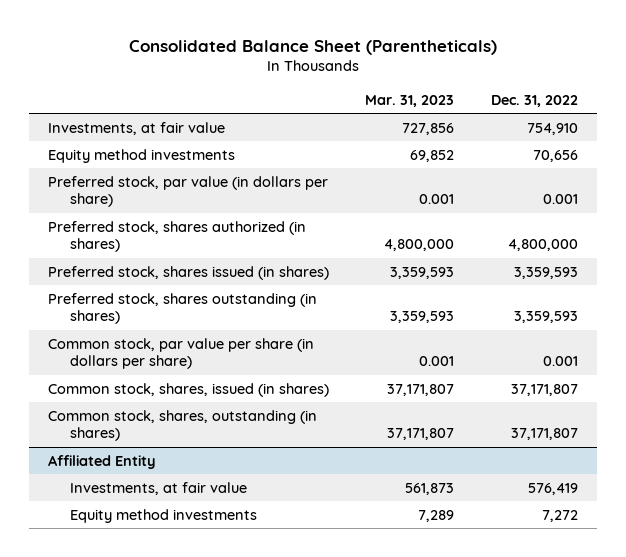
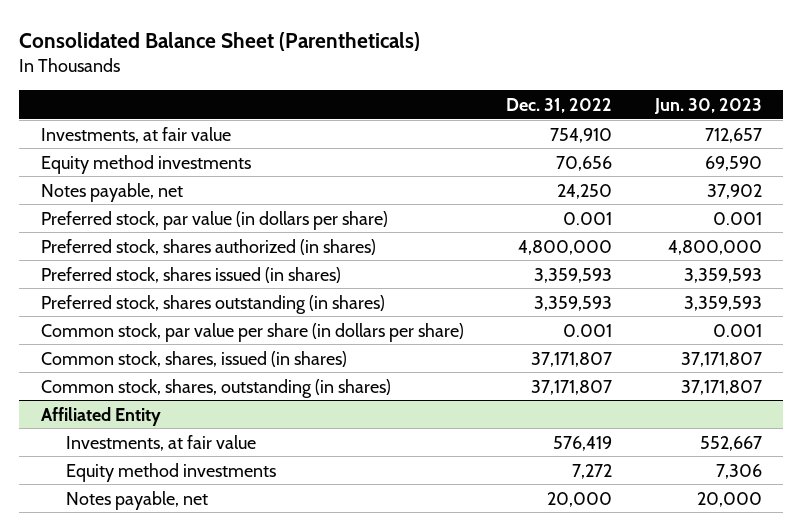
[365,94,455,107] Mar. 31, 2023 -> none
none -> [654,98,763,115] Jun. 30, 2023
none -> [40,182,183,202] Notes payable, net
none -> [65,490,208,510] Notes payable, net

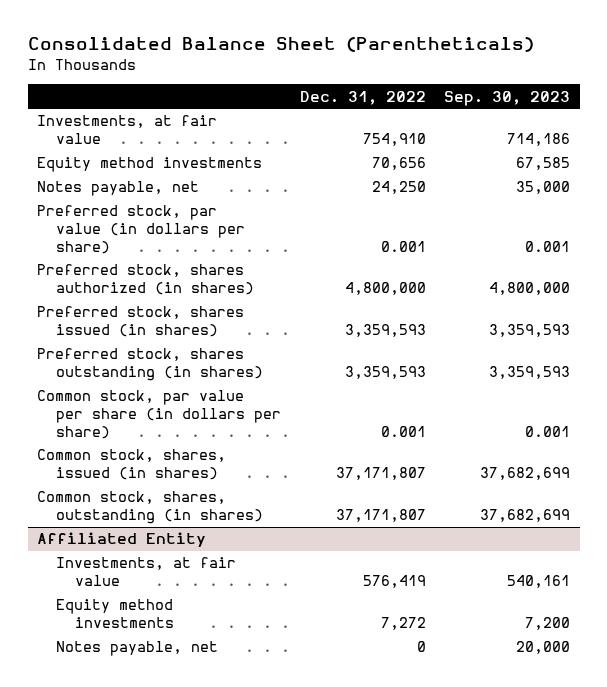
[654,98,763,115] Jun. 30, 2023 -> none
none -> [444,90,571,106] Sep. 30, 2023
[547,491,613,507] 20,000 -> [416,641,426,653] 0

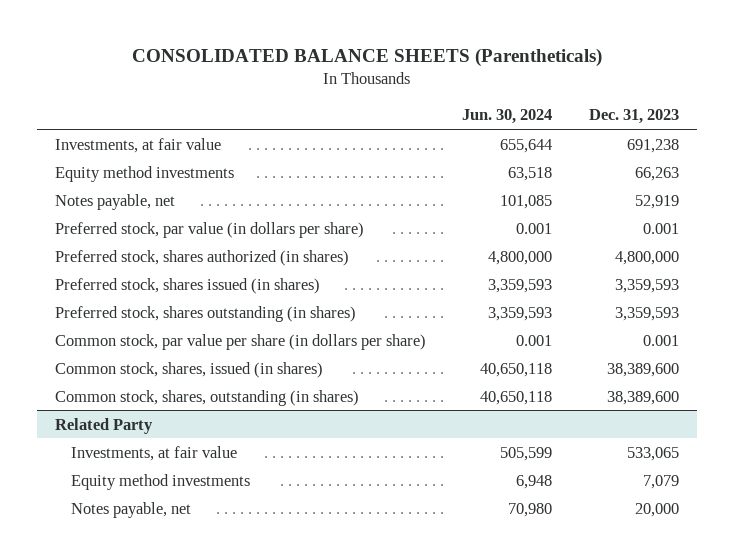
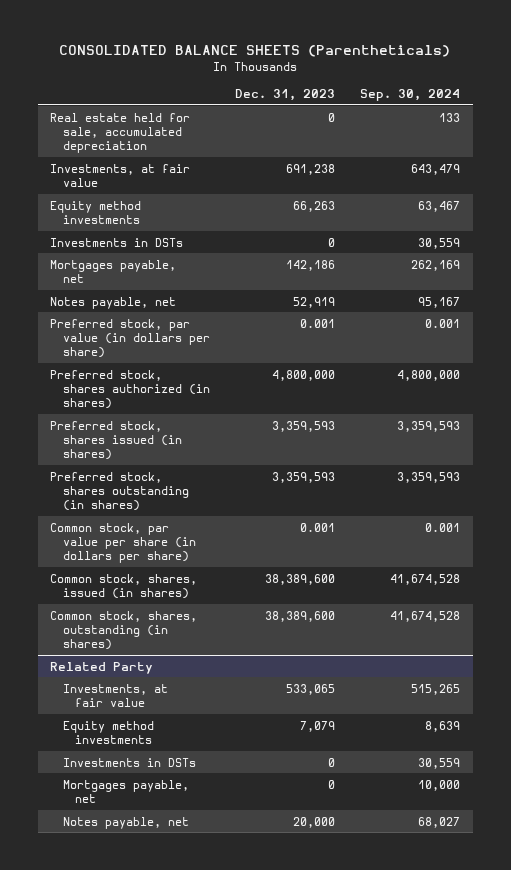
[462,109,553,125] Jun. 30, 2024 -> none
none -> [360,88,461,101] Sep. 30, 2024
none -> [50,112,191,154] Real estate held for sale, accumulated depreciation
none -> [50,237,184,247] Investments in DSTs
none -> [50,259,177,284] Mortgages payable, net
none -> [62,757,196,767] Investments in DSTs
none -> [62,779,189,804] Mortgages payable, net

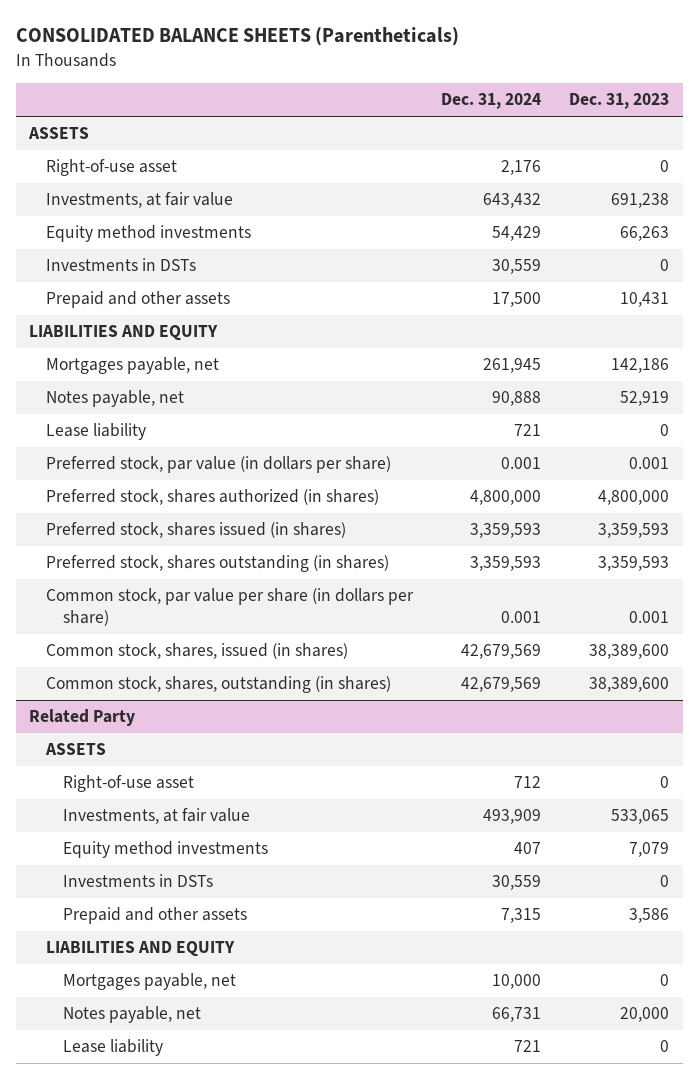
[360,88,461,101] Sep. 30, 2024 -> none
none -> [441,93,542,110] Dec. 31, 2024
[50,112,191,154] Real estate held for sale, accumulated depreciation -> none
none -> [28,127,90,140] ASSETS
none -> [46,159,178,177] Right-of-use asset
none -> [46,291,231,309] Prepaid and other assets
none -> [29,325,219,342] LIABILITIES AND EQUITY
none -> [46,423,147,441] Lease liability
none -> [45,743,107,756] ASSETS
none -> [63,775,195,793] Right-of-use asset
none -> [63,907,248,925] Prepaid and other assets
none -> [46,941,236,958] LIABILITIES AND EQUITY
none -> [63,1039,164,1057] Lease liability

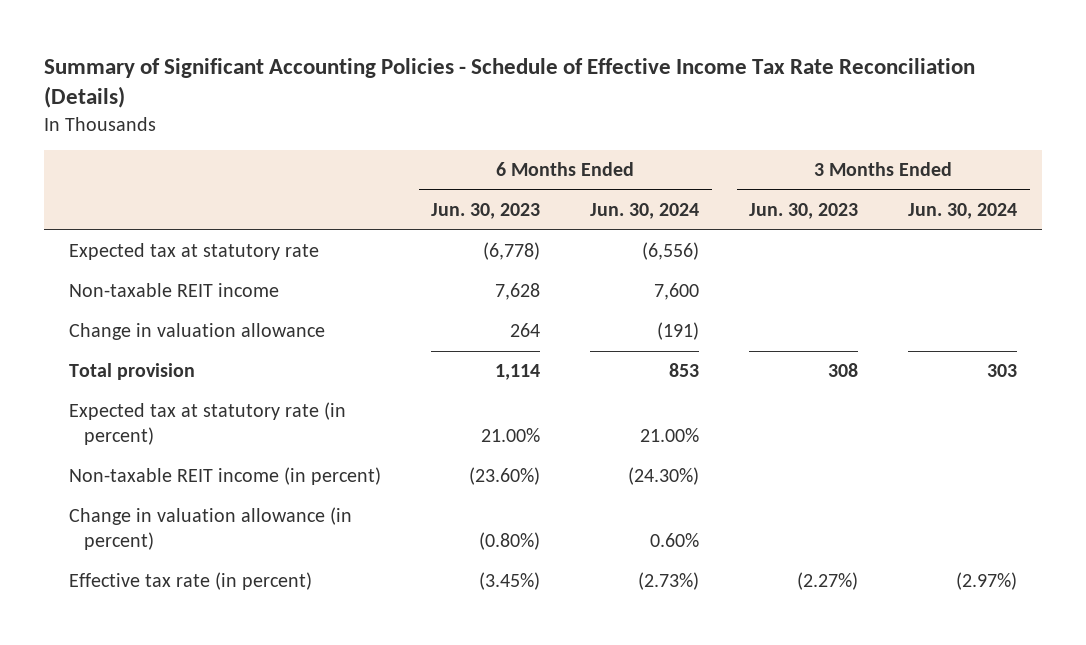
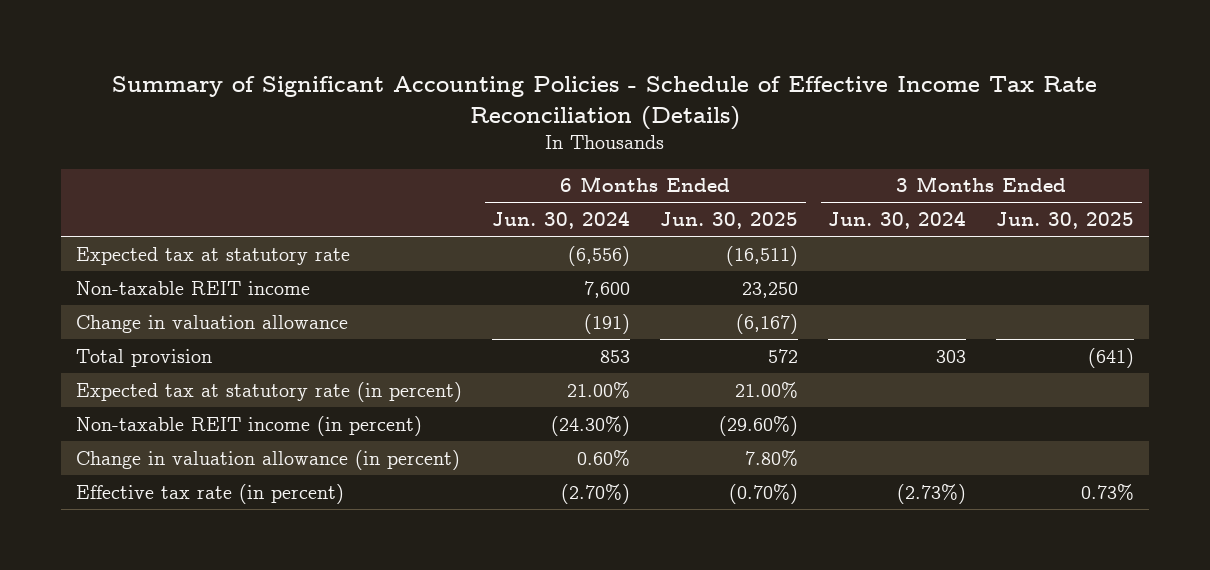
[431,202,541,219] Jun. 30, 2023 -> none
[749,202,859,219] Jun. 30, 2023 -> none
none -> [660,212,799,230] Jun. 30, 2025
none -> [996,212,1135,230] Jun. 30, 2025
[638,572,700,591] (2.73%) -> [561,483,631,504] (2.70%)
[956,572,1018,591] (2.97%) -> [897,483,967,504] (2.73%)

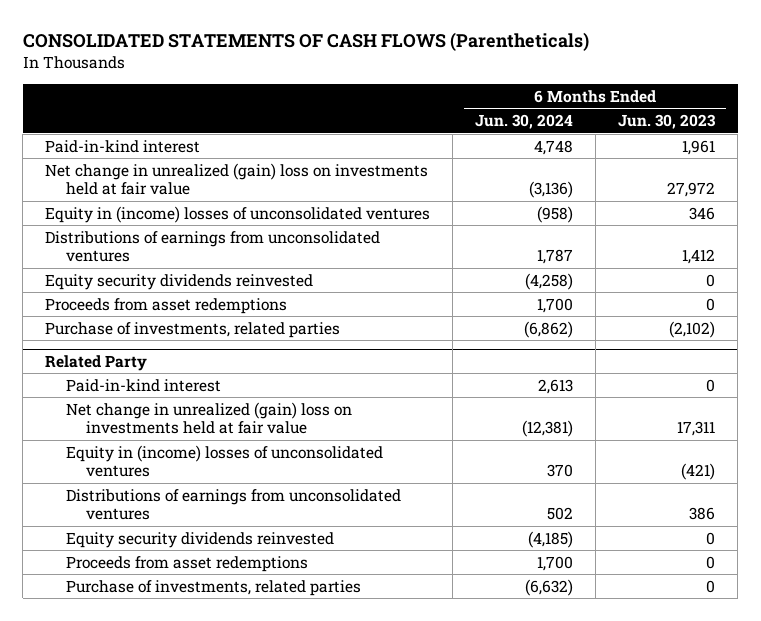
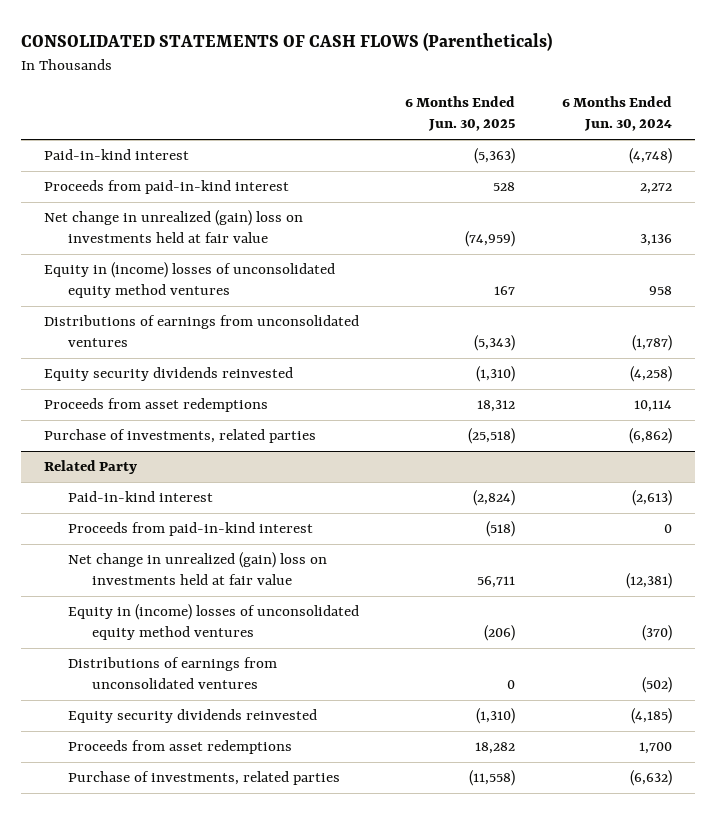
[618,114,717,130] Jun. 30, 2023 -> none
none -> [405,96,516,132] 6 Months Ended Jun. 30, 2025
[534,139,574,155] 4,748 -> [628,148,672,165] (4,748)
none -> [44,180,290,195] Proceeds from paid-in-kind interest
[529,181,574,199] (3,136) -> [639,234,672,247] 3,136
[45,205,431,223] Equity in (income) losses of unconsolidated ventures -> [44,262,336,299] Equity in (income) losses of unconsolidated equity method ventures
[537,205,574,223] (958) -> [648,286,672,296] 958
[537,249,574,265] 1,787 -> [631,335,672,352] (1,787)
[537,297,574,313] 1,700 -> [633,400,672,413] 10,114
[538,378,574,394] 2,613 -> [631,490,672,507] (2,613)
none -> [67,522,313,537] Proceeds from paid-in-kind interest
[65,444,383,478] Equity in (income) losses of unconsolidated ventures -> [67,604,359,641] Equity in (income) losses of unconsolidated equity method ventures
[547,464,574,478] 370 -> [641,625,672,642] (370)
[547,507,574,521] 502 -> [641,677,672,694] (502)

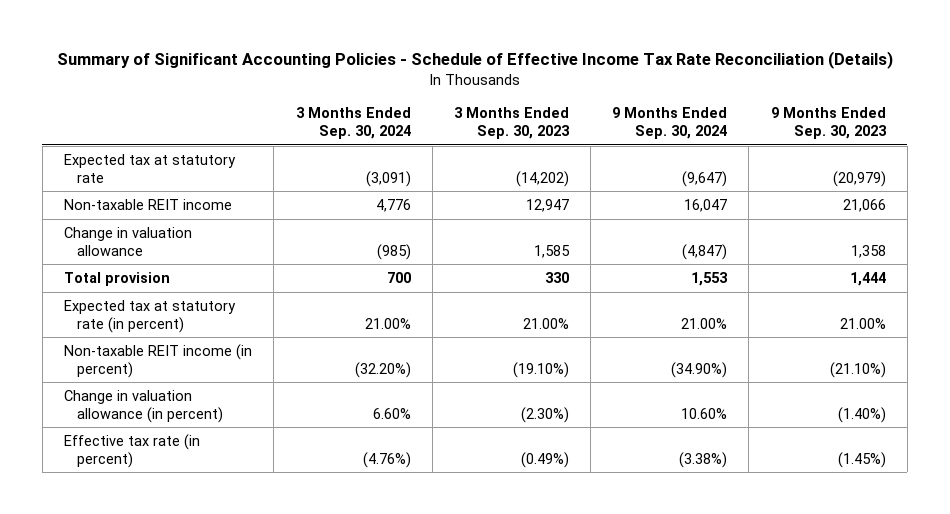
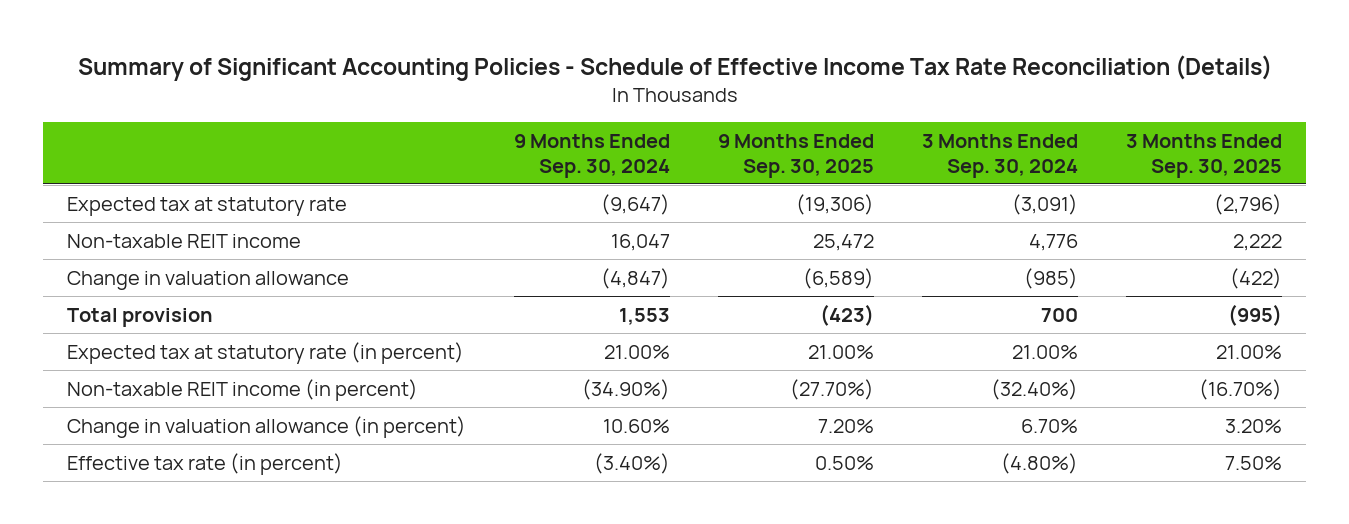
[453,107,570,139] 3 Months Ended Sep. 30, 2023 -> none
[770,107,887,139] 9 Months Ended Sep. 30, 2023 -> none
none -> [718,134,875,178] 9 Months Ended Sep. 30, 2025
none -> [1125,134,1282,178] 3 Months Ended Sep. 30, 2025
[354,361,411,378] (32.20%) -> [991,378,1079,400] (32.40%)
[372,407,411,419] 6.60% -> [1021,418,1079,433] 6.70%
[362,451,411,468] (4.76%) -> [1001,452,1079,474] (4.80%)
[679,451,728,468] (3.38%) -> [594,452,671,474] (3.40%)

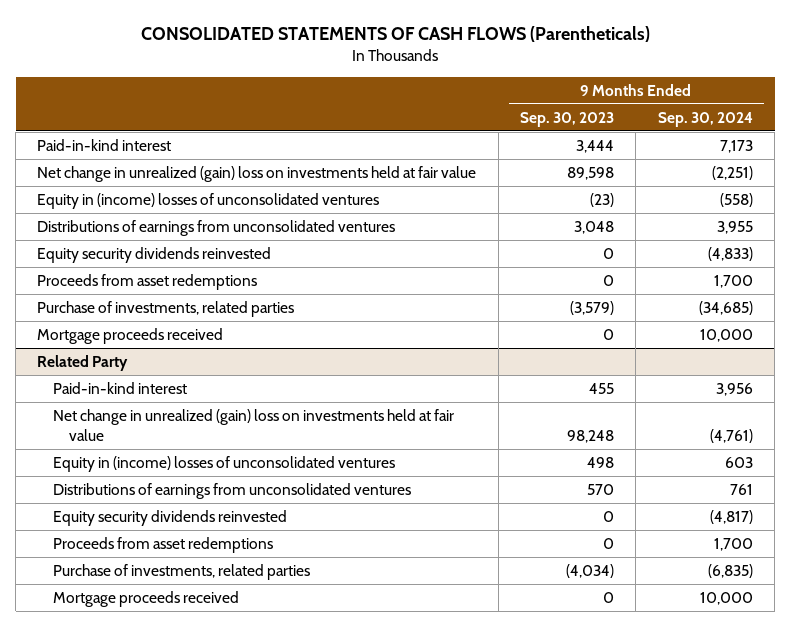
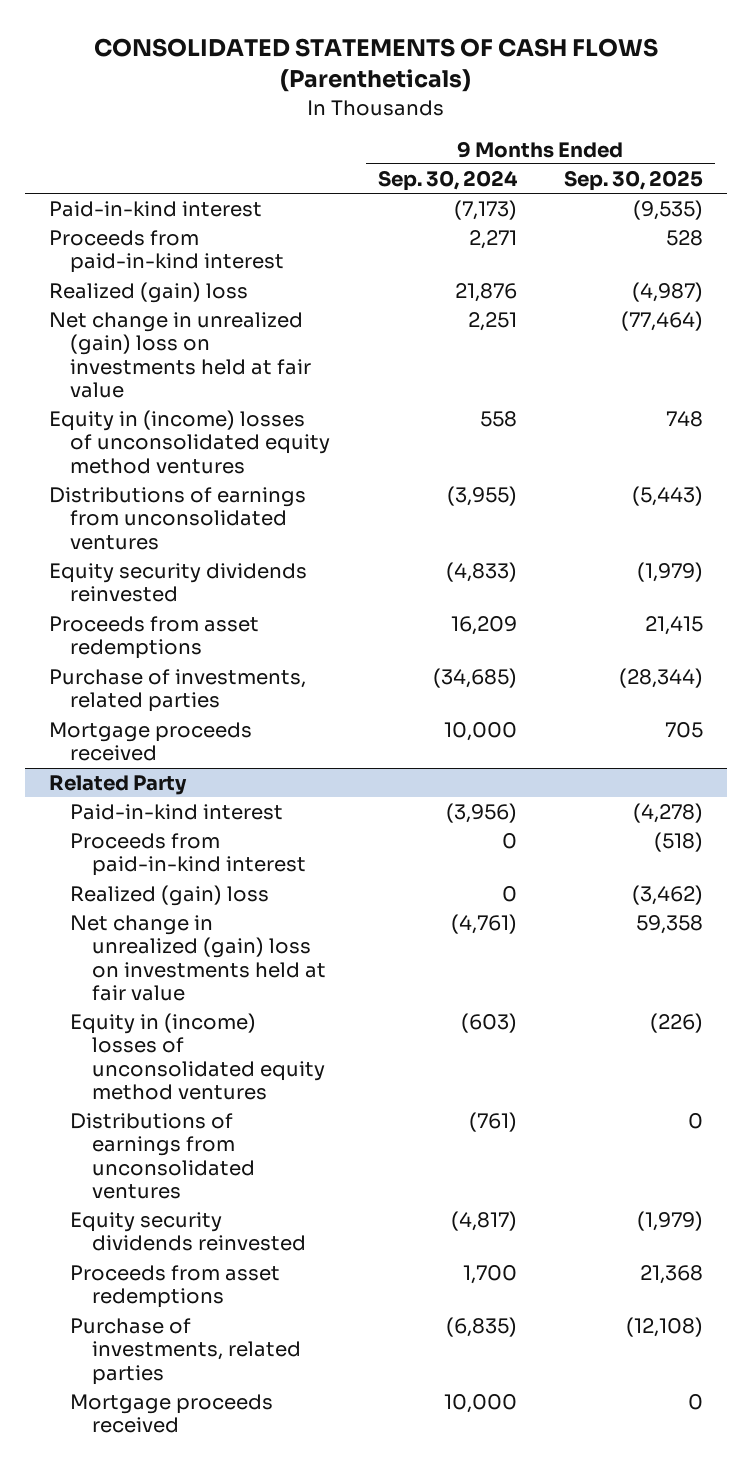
[520,111,615,127] Sep. 30, 2023 -> none
none -> [563,170,703,192] Sep. 30, 2025
[719,140,753,154] 7,173 -> [453,200,517,221] (7,173)
none -> [48,230,285,274] Proceeds from paid-in-kind interest
none -> [48,282,248,304] Realized (gain) loss
[711,166,753,181] (2,251) -> [467,312,517,332] 2,251
[37,193,380,210] Equity in (income) losses of unconsolidated ventures -> [48,410,331,474] Equity in (income) losses of unconsolidated equity method ventures
[719,193,753,208] (558) -> [479,411,517,428] 558
[716,221,753,235] 3,955 -> [446,486,517,507] (3,955)
[713,275,753,289] 1,700 -> [450,616,517,636] 16,209
[715,383,753,397] 3,956 -> [445,803,517,824] (3,956)
none -> [70,833,306,877] Proceeds from paid-in-kind interest
none -> [70,885,270,907] Realized (gain) loss
[53,456,396,473] Equity in (income) losses of unconsolidated ventures -> [70,1013,325,1100] Equity in (income) losses of unconsolidated equity method ventures
[724,457,753,469] 603 -> [460,1013,517,1034] (603)
[729,484,753,496] 761 -> [468,1112,517,1133] (761)

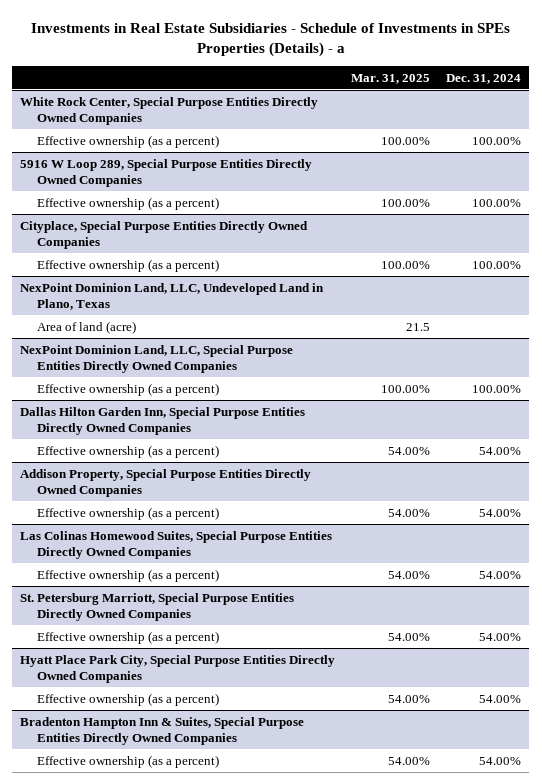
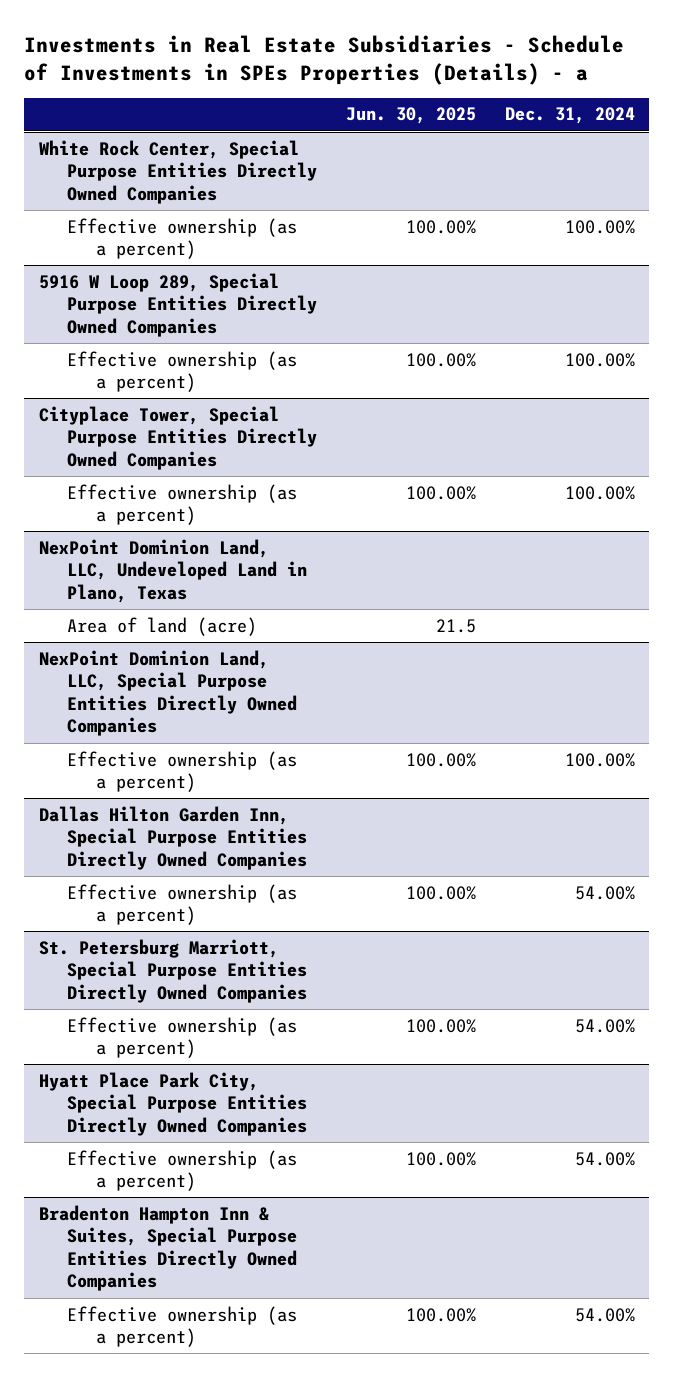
[351,73,431,84] Mar. 31, 2025 -> none
none -> [346,107,477,125] Jun. 30, 2025
[20,220,309,249] Cityplace, Special Purpose Entities Directly Owned Companies -> [38,405,318,470] Cityplace Tower, Special Purpose Entities Directly Owned Companies
[20,468,312,497] Addison Property, Special Purpose Entities Directly Owned Companies -> none
[36,506,219,520] Effective ownership (as a percent) -> none
[20,530,333,559] Las Colinas Homewood Suites, Special Purpose Entities Directly Owned Companies -> none
[36,568,219,582] Effective ownership (as a percent) -> none

